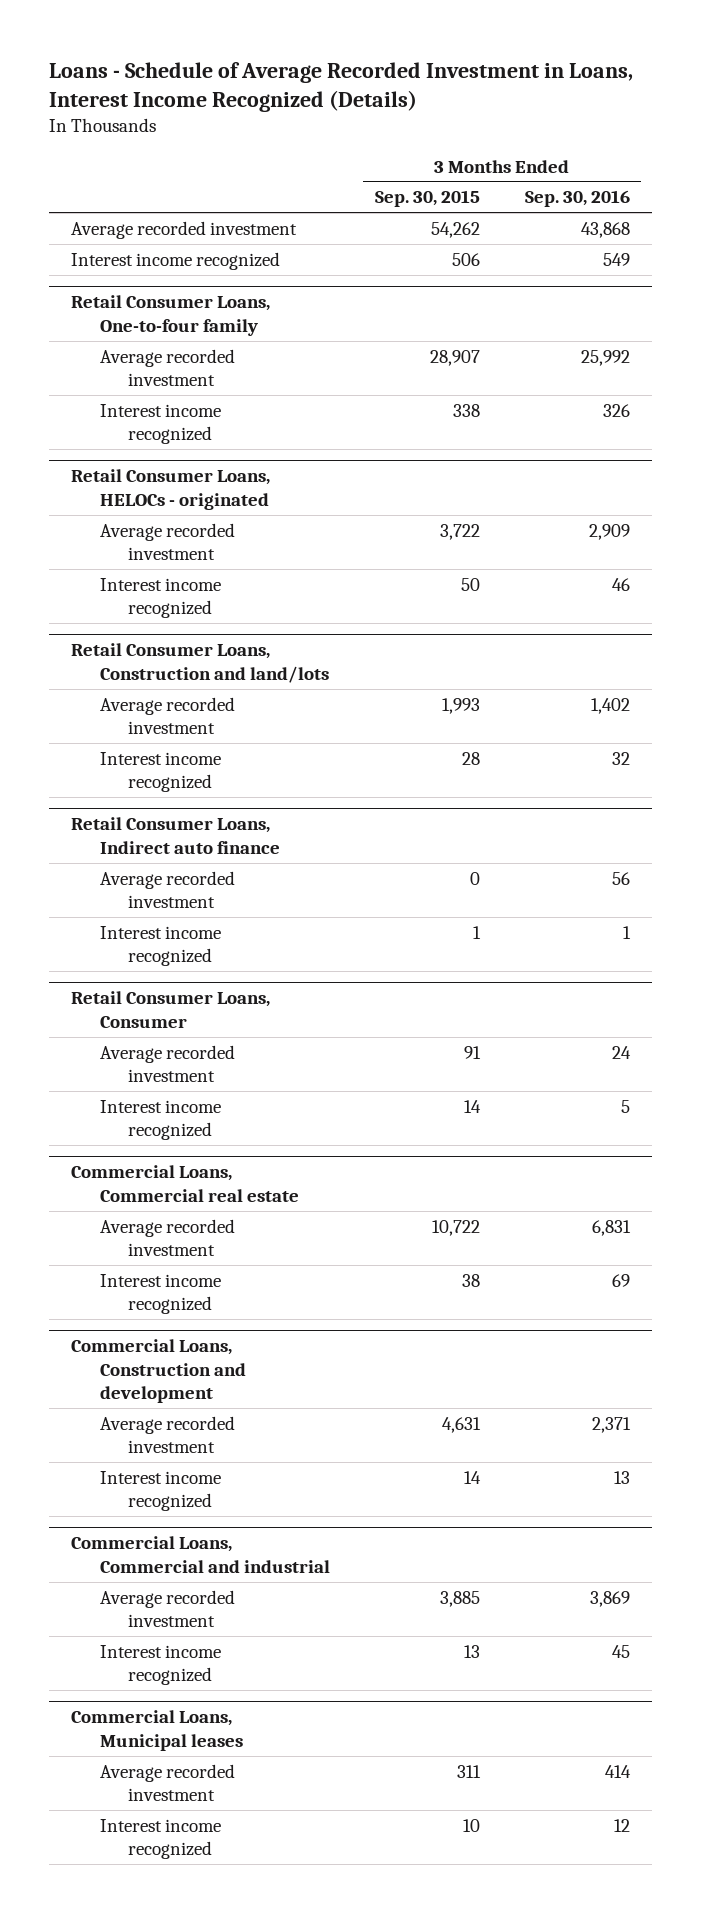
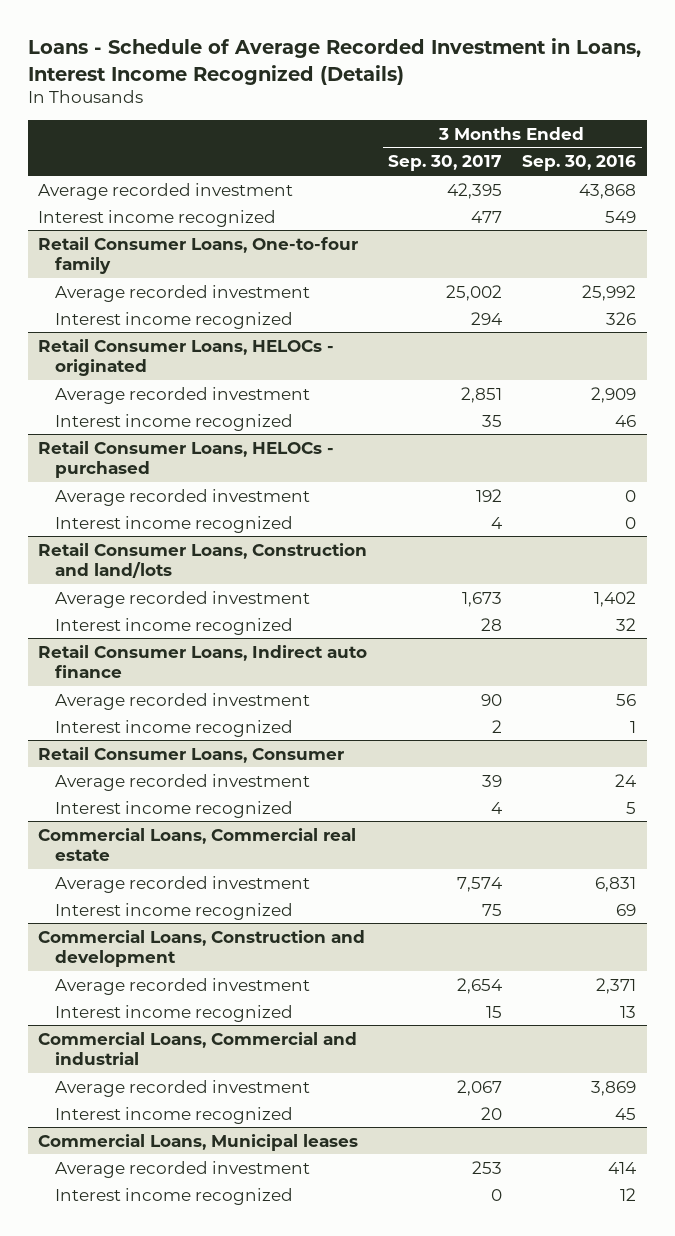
[374,190,480,208] Sep. 30, 2015 -> none
none -> [387,155,502,172] Sep. 30, 2017
none -> [38,440,335,478] Retail Consumer Loans, HELOCs - purchased
none -> [55,488,311,506] Average recorded investment
none -> [55,515,294,533] Interest income recognized

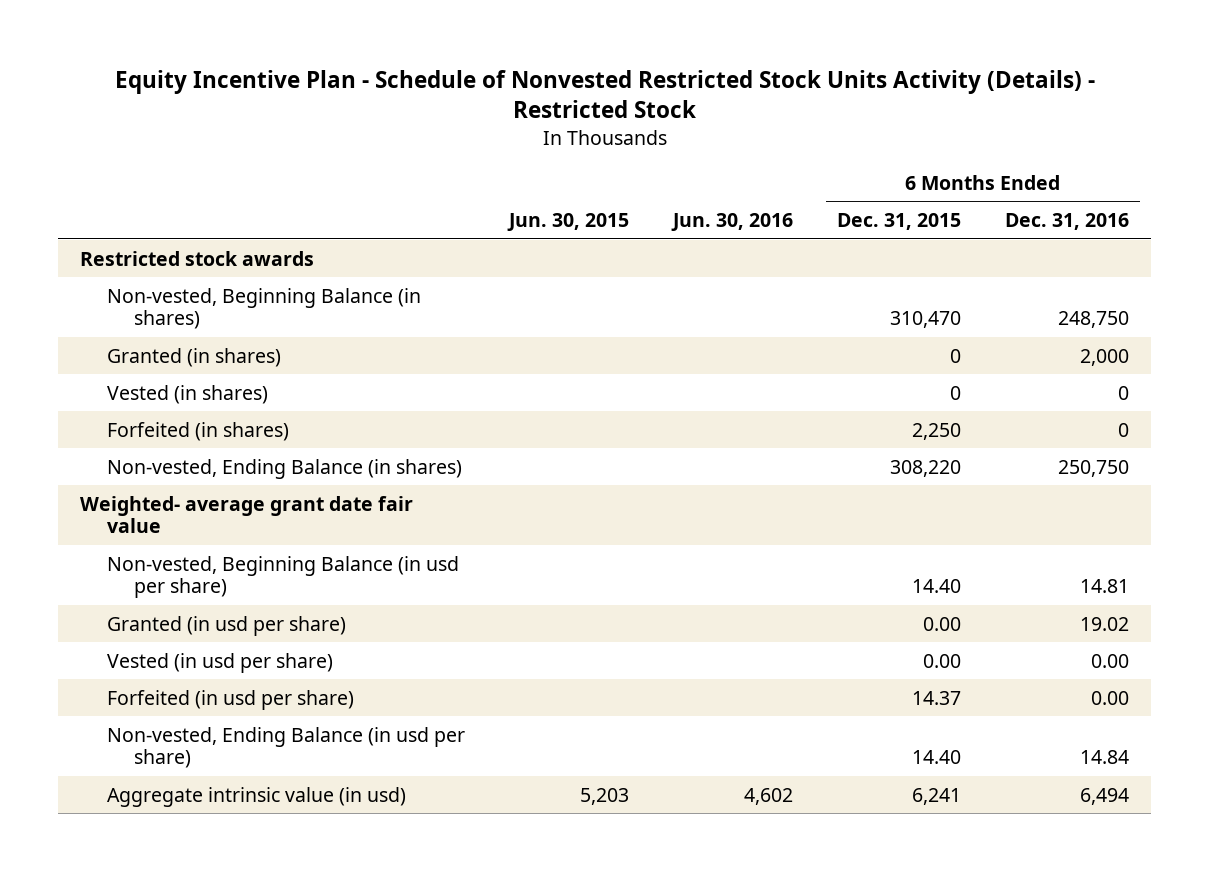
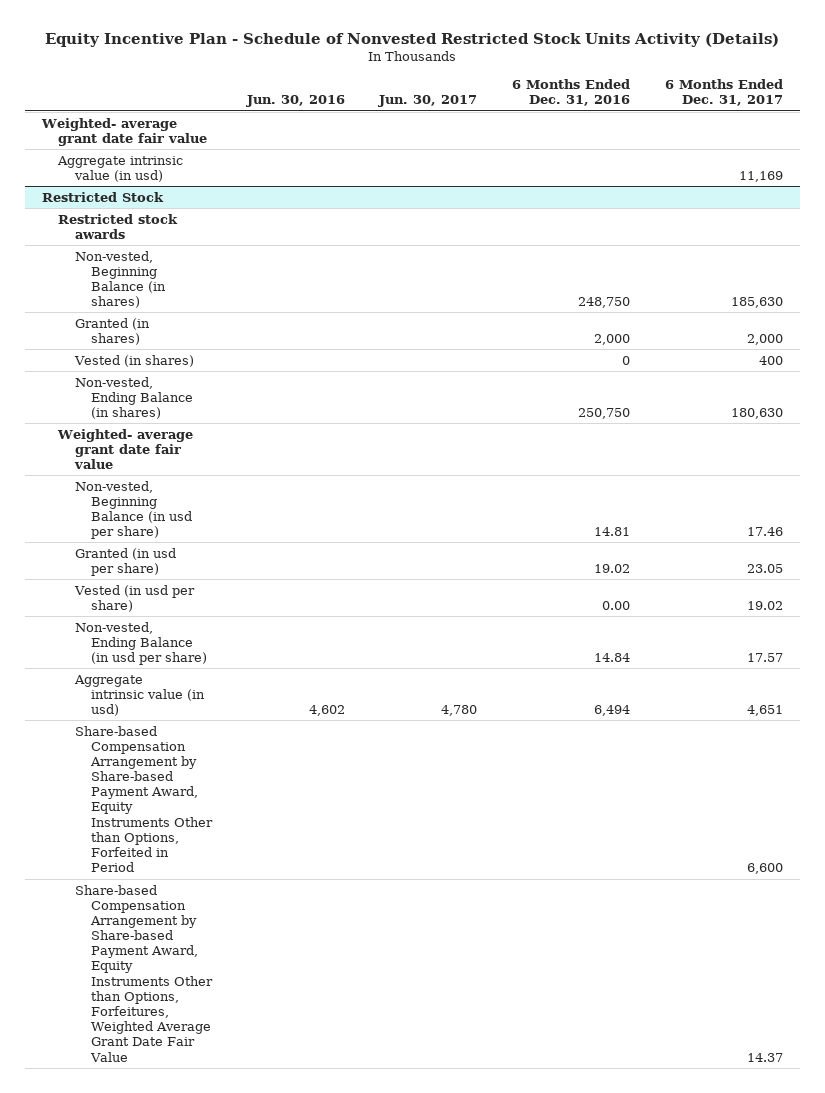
[114,70,1095,119] Equity Incentive Plan - Schedule of Nonvested Restricted Stock Units Activity (Details) - Restricted Stock -> [45,33,780,48] Equity Incentive Plan - Schedule of Nonvested Restricted Stock Units Activity (Details)
[507,213,630,232] Jun. 30, 2015 -> none
[837,213,962,231] Dec. 31, 2015 -> none
none -> [378,95,478,108] Jun. 30, 2017
none -> [664,78,783,107] 6 Months Ended Dec. 31, 2017
none -> [41,117,208,146] Weighted- average grant date fair value
none -> [57,155,184,182] Aggregate intrinsic value (in usd)
none -> [42,191,165,202] Restricted Stock
[107,421,290,441] Forfeited (in shares) -> none
[107,689,355,710] Forfeited (in usd per share) -> none
none -> [74,725,214,873] Share-based Compensation Arrangement by Share-based Payment Award, Equity Instruments Other than Options, Forfeited in Period
none -> [74,884,214,1062] Share-based Compensation Arrangement by Share-based Payment Award, Equity Instruments Other than Options, Forfeitures, Weighted Average Grant Date Fair Value

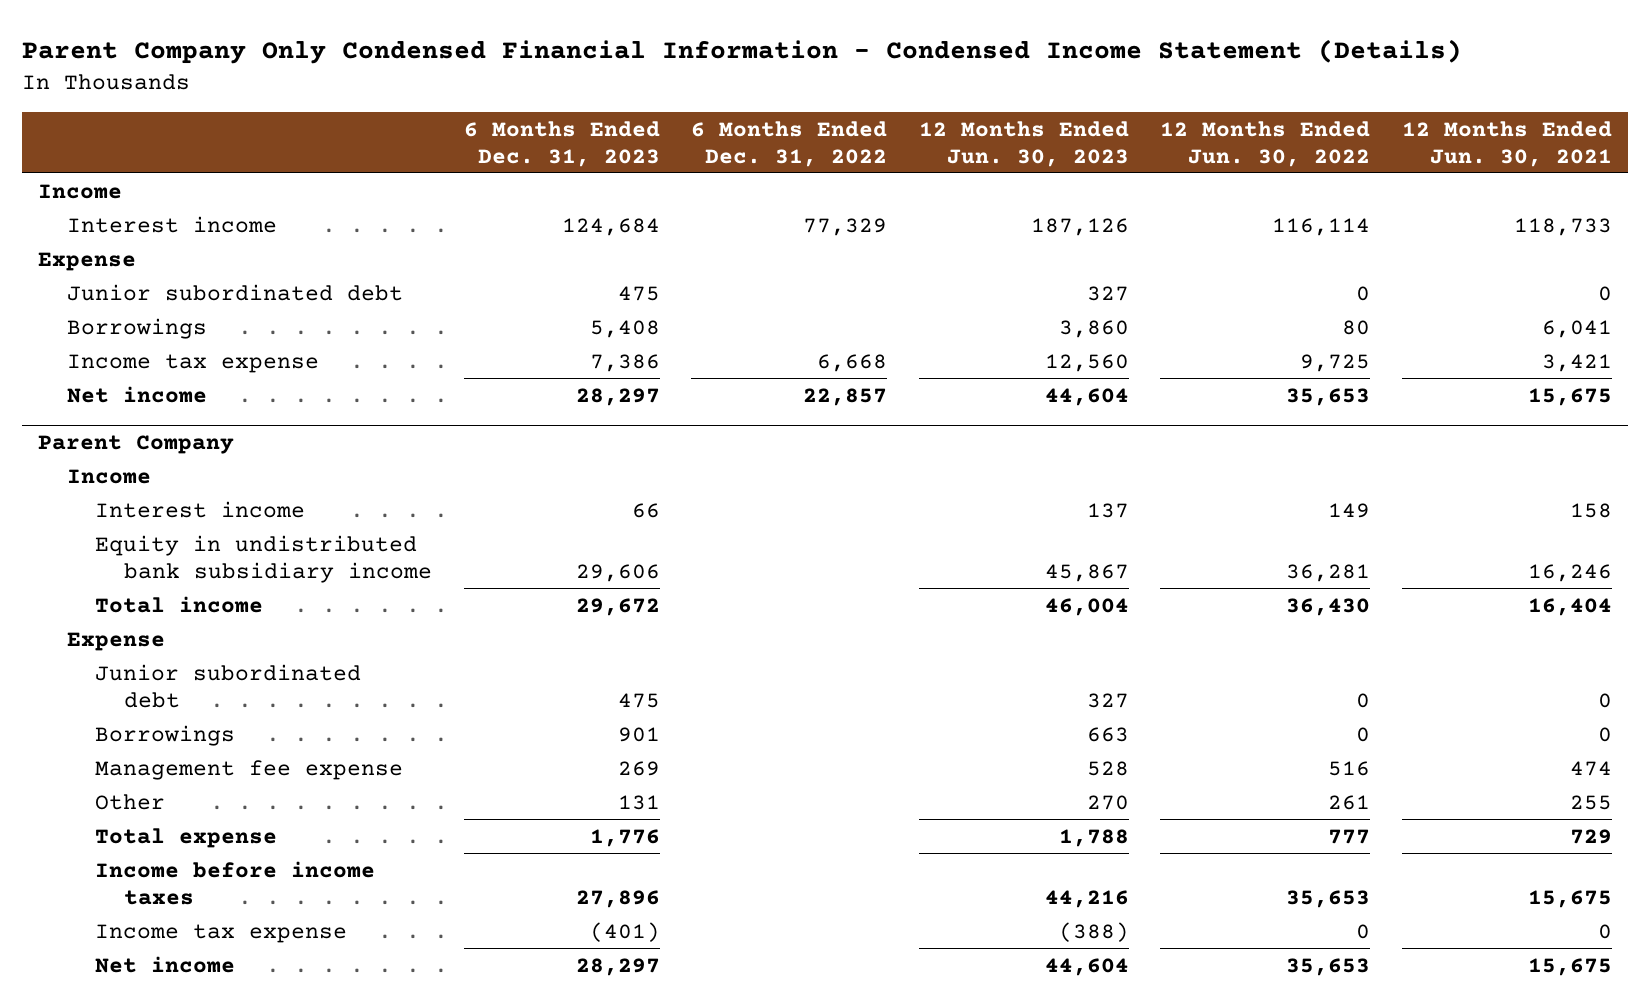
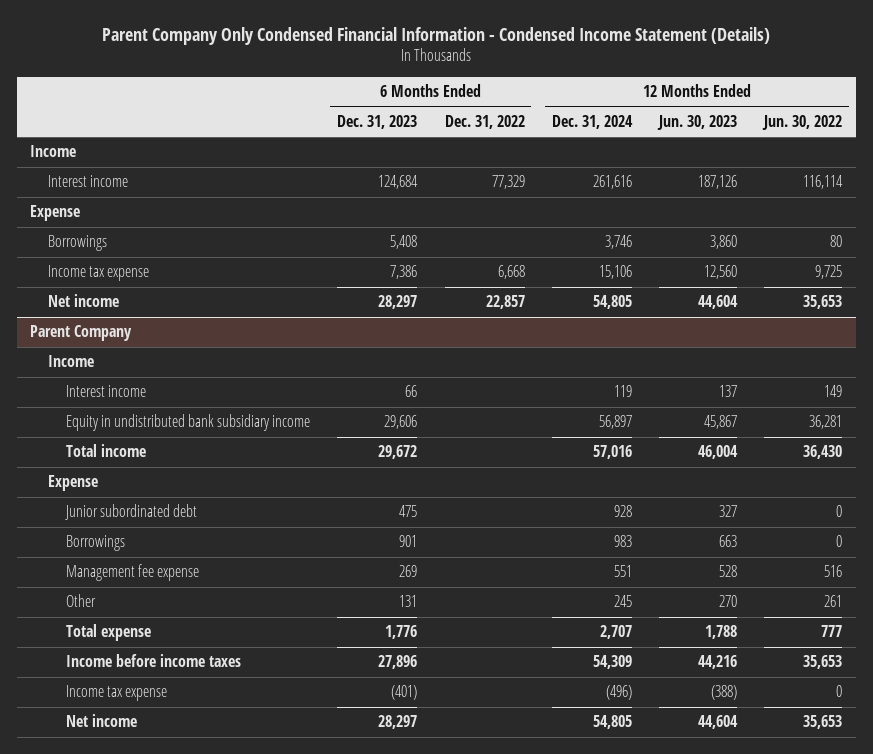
[1401,120,1612,167] 12 Months Ended Jun. 30, 2021 -> none
none -> [551,114,633,129] Dec. 31, 2024
[66,283,403,301] Junior subordinated debt -> none

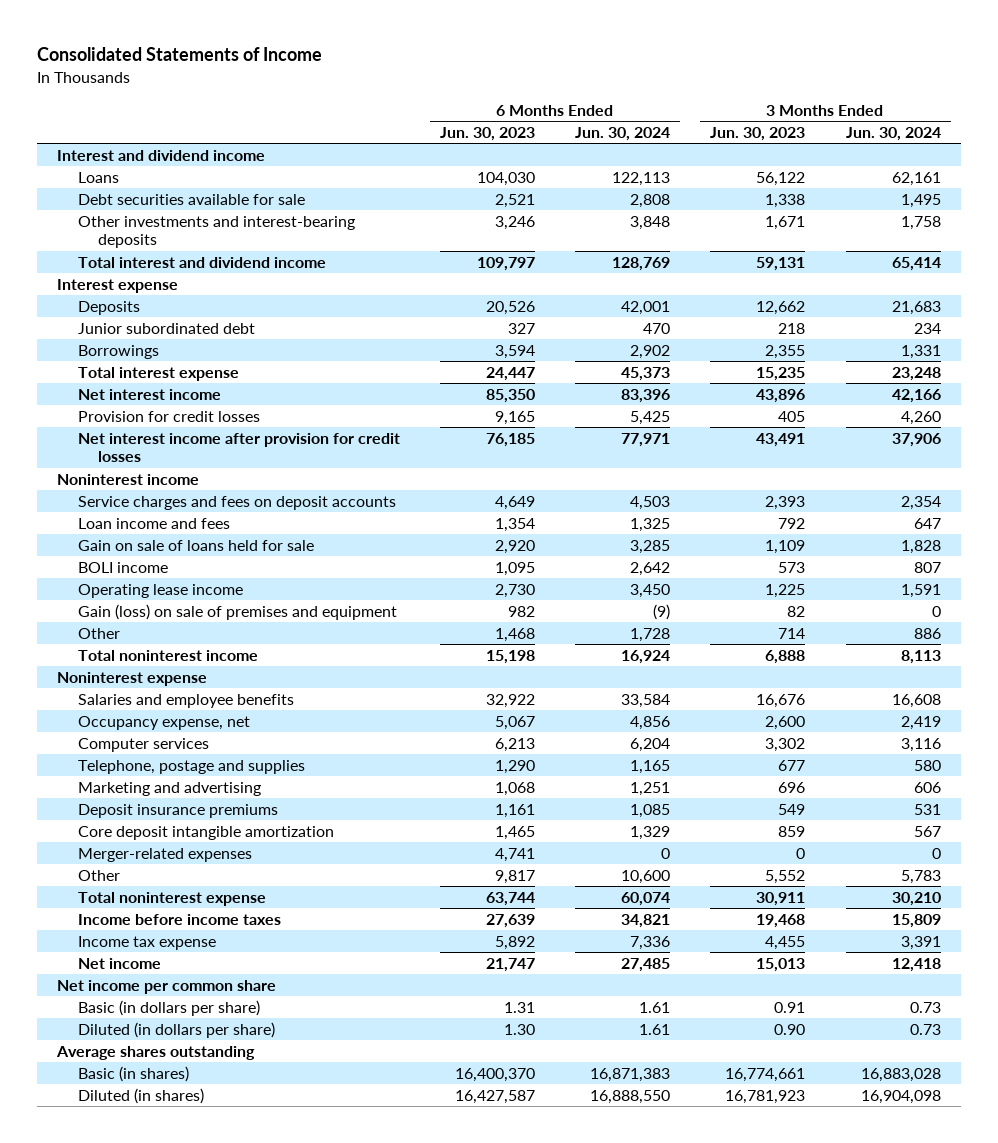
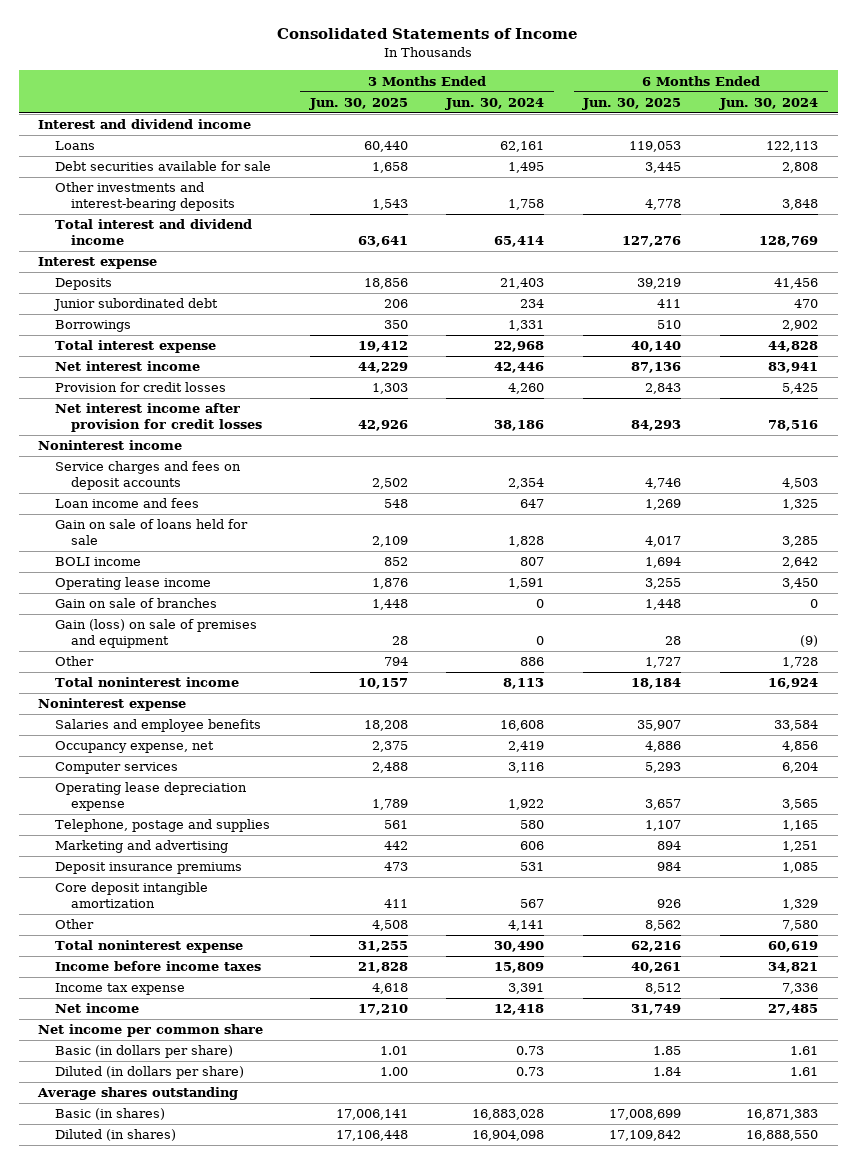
[439,126,535,141] Jun. 30, 2023 -> none
[710,126,806,141] Jun. 30, 2023 -> none
none -> [308,98,408,111] Jun. 30, 2025
none -> [582,98,682,111] Jun. 30, 2025
[621,300,671,315] 42,001 -> [774,278,819,290] 41,456
[891,300,941,315] 21,683 -> [500,278,545,290] 21,403
[621,366,671,381] 45,373 -> [768,341,819,353] 44,828
[891,366,941,381] 23,248 -> [494,341,545,353] 22,968
[621,388,671,403] 83,396 -> [768,362,819,374] 83,941
[891,388,941,403] 42,166 -> [494,362,545,374] 42,446
[621,432,671,447] 77,971 -> [768,419,819,431] 78,516
[891,432,941,447] 37,906 -> [494,419,545,431] 38,186
none -> [54,598,217,609] Gain on sale of branches
none -> [54,782,247,811] Operating lease depreciation expense
[77,847,252,862] Merger-related expenses -> none
[621,869,671,884] 10,600 -> [782,920,819,932] 7,580
[900,869,941,884] 5,783 -> [508,920,545,932] 4,141
[621,891,671,906] 60,074 -> [768,941,819,953] 60,619
[891,891,941,906] 30,210 -> [494,941,545,953] 30,490

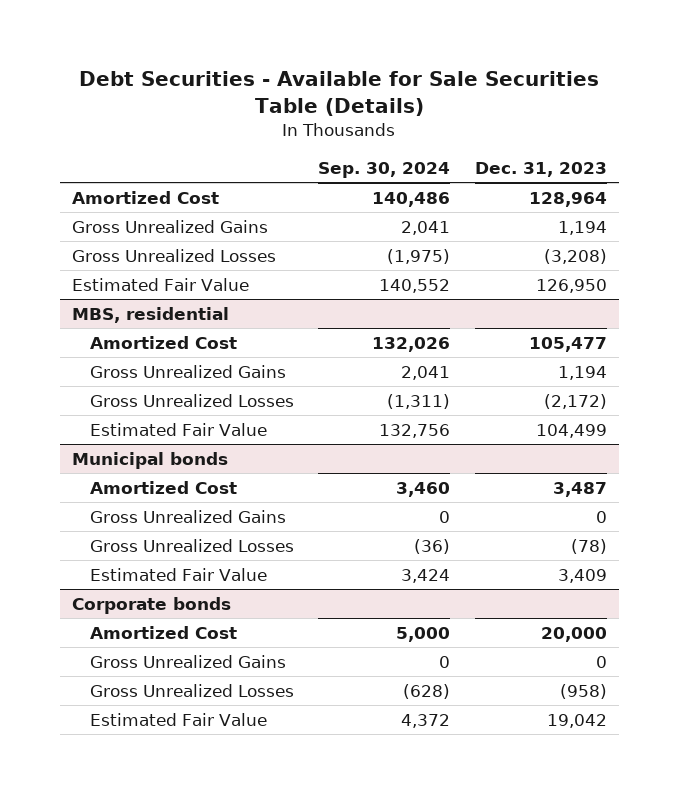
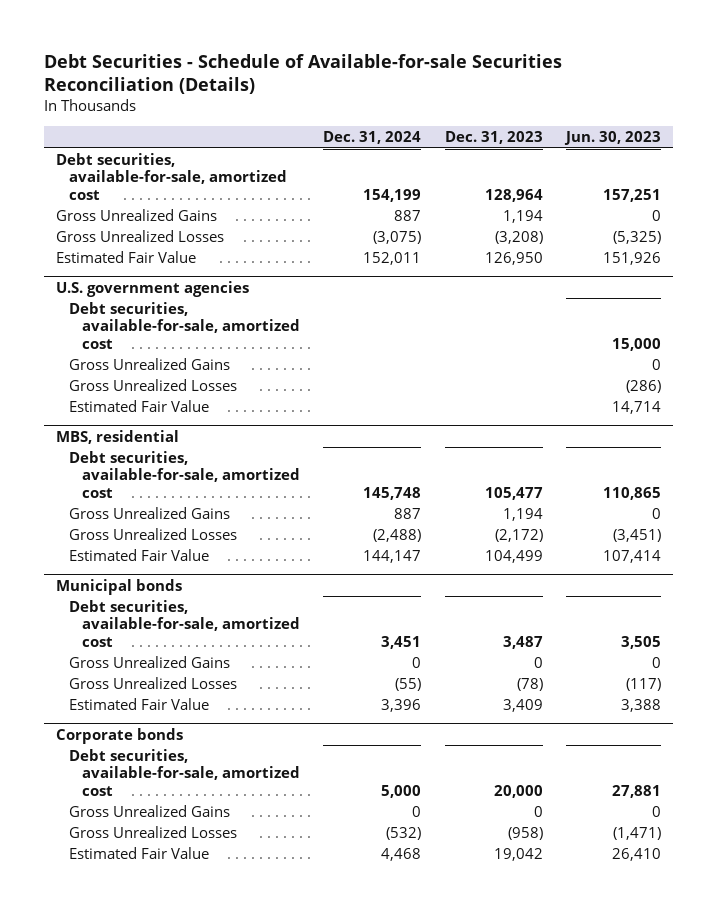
[79,71,600,116] Debt Securities - Available for Sale Securities Table (Details) -> [44,53,563,95] Debt Securities - Schedule of Available-for-sale Securities Reconciliation (Details)
[318,161,451,178] Sep. 30, 2024 -> none
none -> [323,131,422,145] Dec. 31, 2024
none -> [564,131,662,146] Jun. 30, 2023
[71,190,219,204] Amortized Cost -> [56,153,287,200] Debt securities, available-for-sale, amortized cost
none -> [56,280,250,297] U.S. government agencies
none -> [68,302,300,349] Debt securities, available-for-sale, amortized cost
none -> [68,358,230,371] Gross Unrealized Gains
none -> [68,379,237,392] Gross Unrealized Losses
none -> [68,400,209,413] Estimated Fair Value
[90,335,238,349] Amortized Cost -> [68,451,300,498] Debt securities, available-for-sale, amortized cost
[90,480,238,494] Amortized Cost -> [68,600,300,647] Debt securities, available-for-sale, amortized cost
[90,625,238,639] Amortized Cost -> [68,749,300,796] Debt securities, available-for-sale, amortized cost

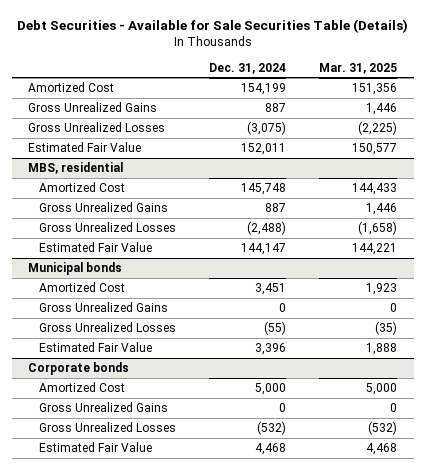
[44,53,563,95] Debt Securities - Schedule of Available-for-sale Securities Reconciliation (Details) -> [16,19,408,34] Debt Securities - Available for Sale Securities Table (Details)
[444,131,543,145] Dec. 31, 2023 -> none
[564,131,662,146] Jun. 30, 2023 -> none
none -> [319,62,398,74] Mar. 31, 2025
[56,153,287,200] Debt securities, available-for-sale, amortized cost -> [28,81,115,92] Amortized Cost
[56,280,250,297] U.S. government agencies -> none
[68,302,300,349] Debt securities, available-for-sale, amortized cost -> none
[68,358,230,371] Gross Unrealized Gains -> none
[68,379,237,392] Gross Unrealized Losses -> none
[68,400,209,413] Estimated Fair Value -> none
[68,451,300,498] Debt securities, available-for-sale, amortized cost -> [38,181,125,192] Amortized Cost
[68,600,300,647] Debt securities, available-for-sale, amortized cost -> [38,281,125,292] Amortized Cost
[68,749,300,796] Debt securities, available-for-sale, amortized cost -> [38,381,125,392] Amortized Cost

